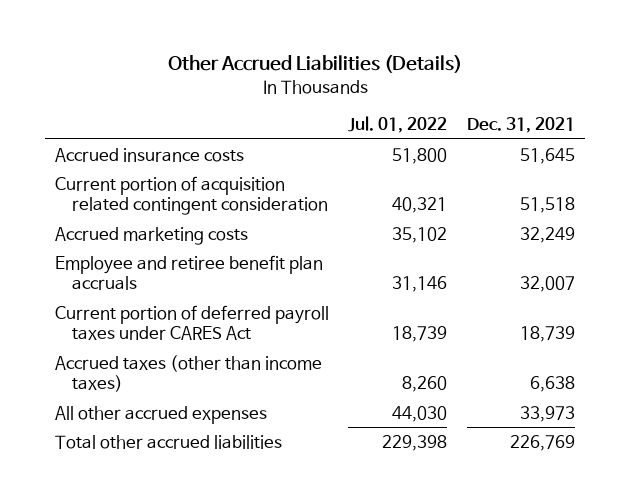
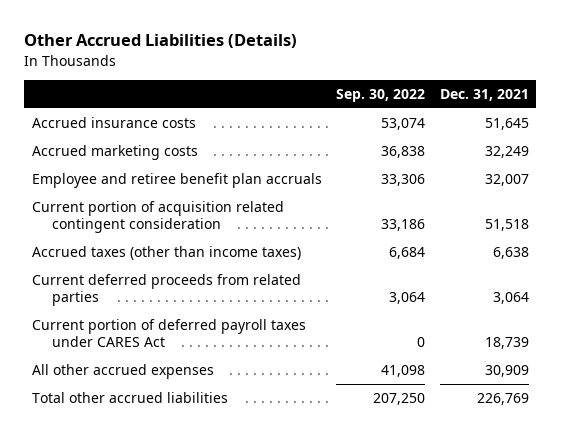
[348,115,448,133] Jul. 01, 2022 -> none
none -> [336,88,426,102] Sep. 30, 2022
[54,175,329,215] Current portion of acquisition related contingent consideration -> [31,201,284,234] Current portion of acquisition related contingent consideration
none -> [31,274,301,307] Current deferred proceeds from related parties
[54,304,329,340] Current portion of deferred payroll taxes under CARES Act -> [31,319,306,348] Current portion of deferred payroll taxes under CARES Act
[519,405,575,422] 33,973 -> [485,365,530,378] 30,909

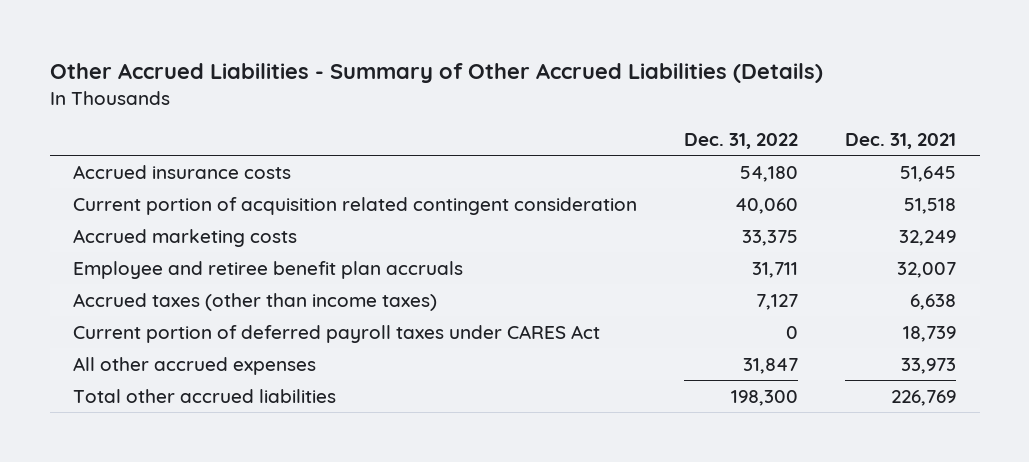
[24,34,298,49] Other Accrued Liabilities (Details) -> [49,63,823,84] Other Accrued Liabilities - Summary of Other Accrued Liabilities (Details)
[336,88,426,102] Sep. 30, 2022 -> none
none -> [684,133,799,150] Dec. 31, 2022
[31,201,284,234] Current portion of acquisition related contingent consideration -> [73,196,638,215] Current portion of acquisition related contingent consideration
[31,274,301,307] Current deferred proceeds from related parties -> none
[485,365,530,378] 30,909 -> [901,357,957,374] 33,973

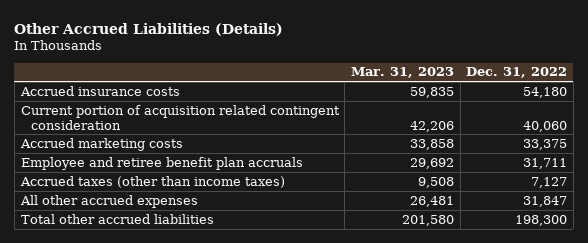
[49,63,823,84] Other Accrued Liabilities - Summary of Other Accrued Liabilities (Details) -> [14,22,284,36] Other Accrued Liabilities (Details)
[845,133,957,150] Dec. 31, 2021 -> none
none -> [350,67,454,79] Mar. 31, 2023
[73,324,601,343] Current portion of deferred payroll taxes under CARES Act -> none

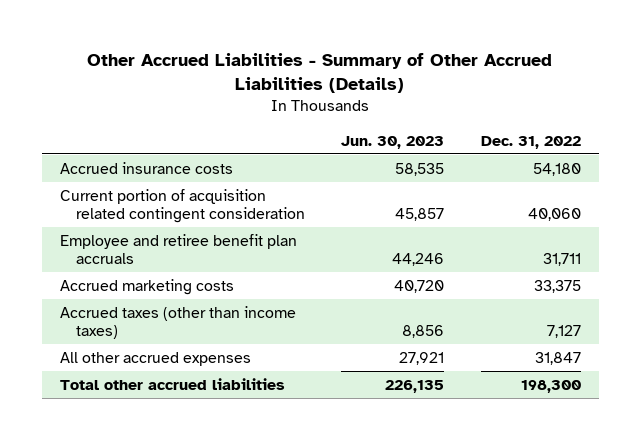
[14,22,284,36] Other Accrued Liabilities (Details) -> [87,52,553,94] Other Accrued Liabilities - Summary of Other Accrued Liabilities (Details)
[350,67,454,79] Mar. 31, 2023 -> none
none -> [341,135,445,149] Jun. 30, 2023
[19,137,183,151] Accrued marketing costs -> [59,278,234,295] Accrued marketing costs

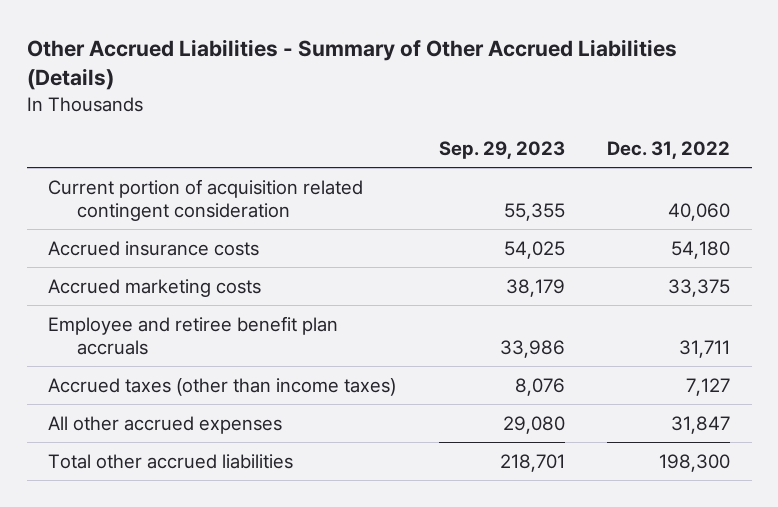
[341,135,445,149] Jun. 30, 2023 -> none
none -> [438,141,565,160] Sep. 29, 2023
[59,161,233,174] Accrued insurance costs -> [47,240,259,256] Accrued insurance costs
[59,233,297,265] Employee and retiree benefit plan accruals -> [47,315,338,356] Employee and retiree benefit plan accruals

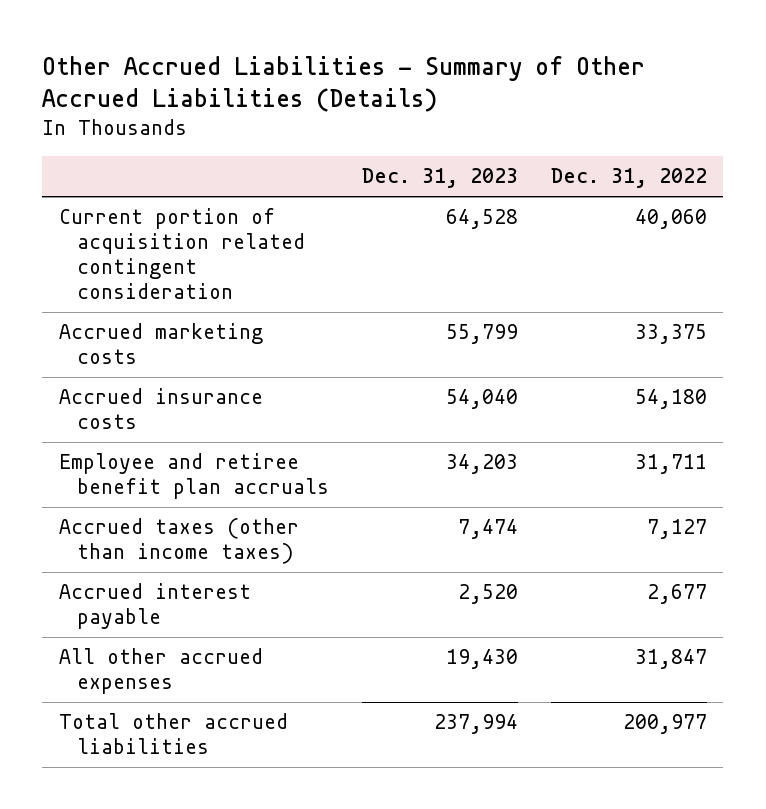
[438,141,565,160] Sep. 29, 2023 -> none
none -> [361,168,518,189] Dec. 31, 2023
[47,240,259,256] Accrued insurance costs -> [58,388,263,430] Accrued insurance costs
none -> [58,583,251,630] Accrued interest payable
[659,453,731,472] 198,300 -> [622,714,707,735] 200,977

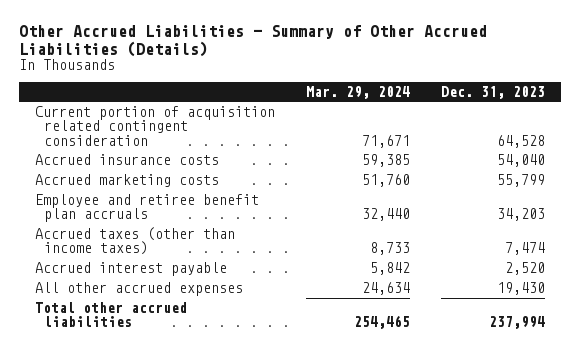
[550,168,707,189] Dec. 31, 2022 -> none
none -> [306,85,411,99] Mar. 29, 2024
[58,323,263,365] Accrued marketing costs -> [34,174,219,188] Accrued marketing costs

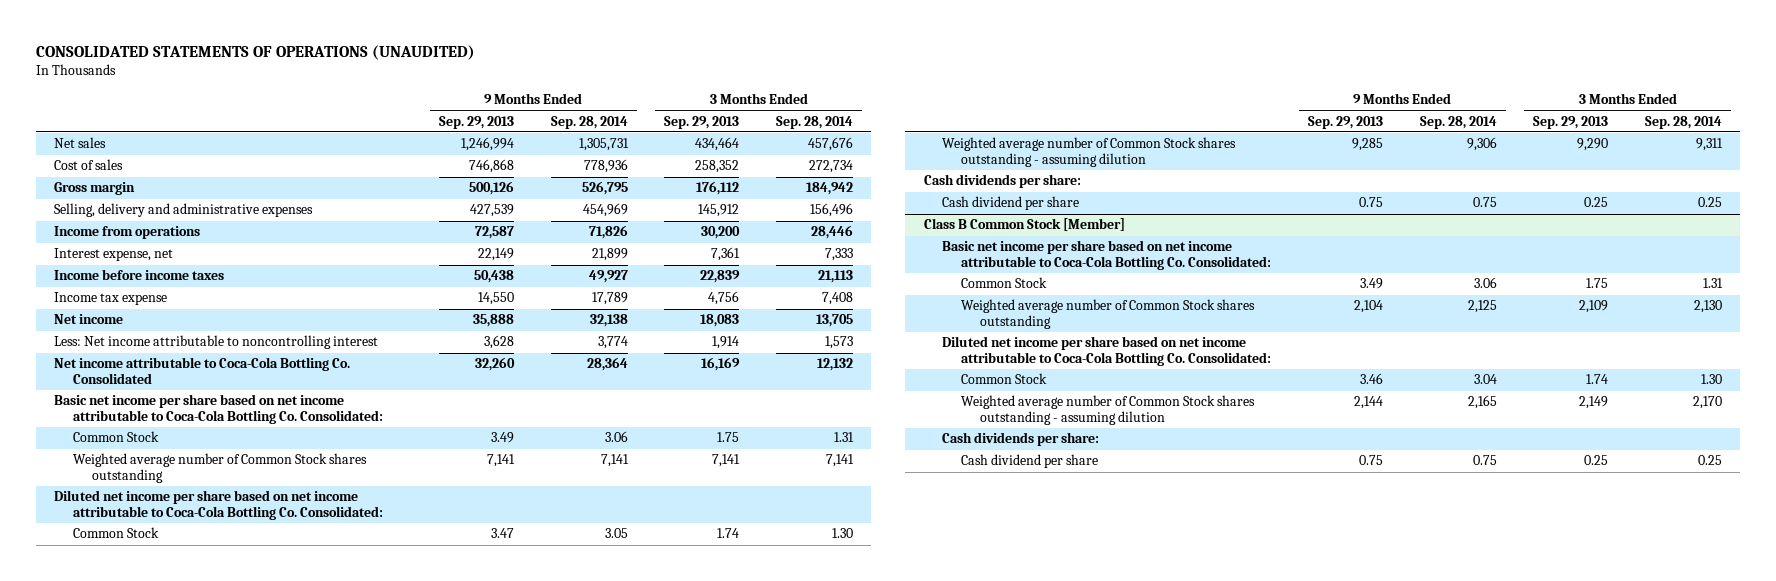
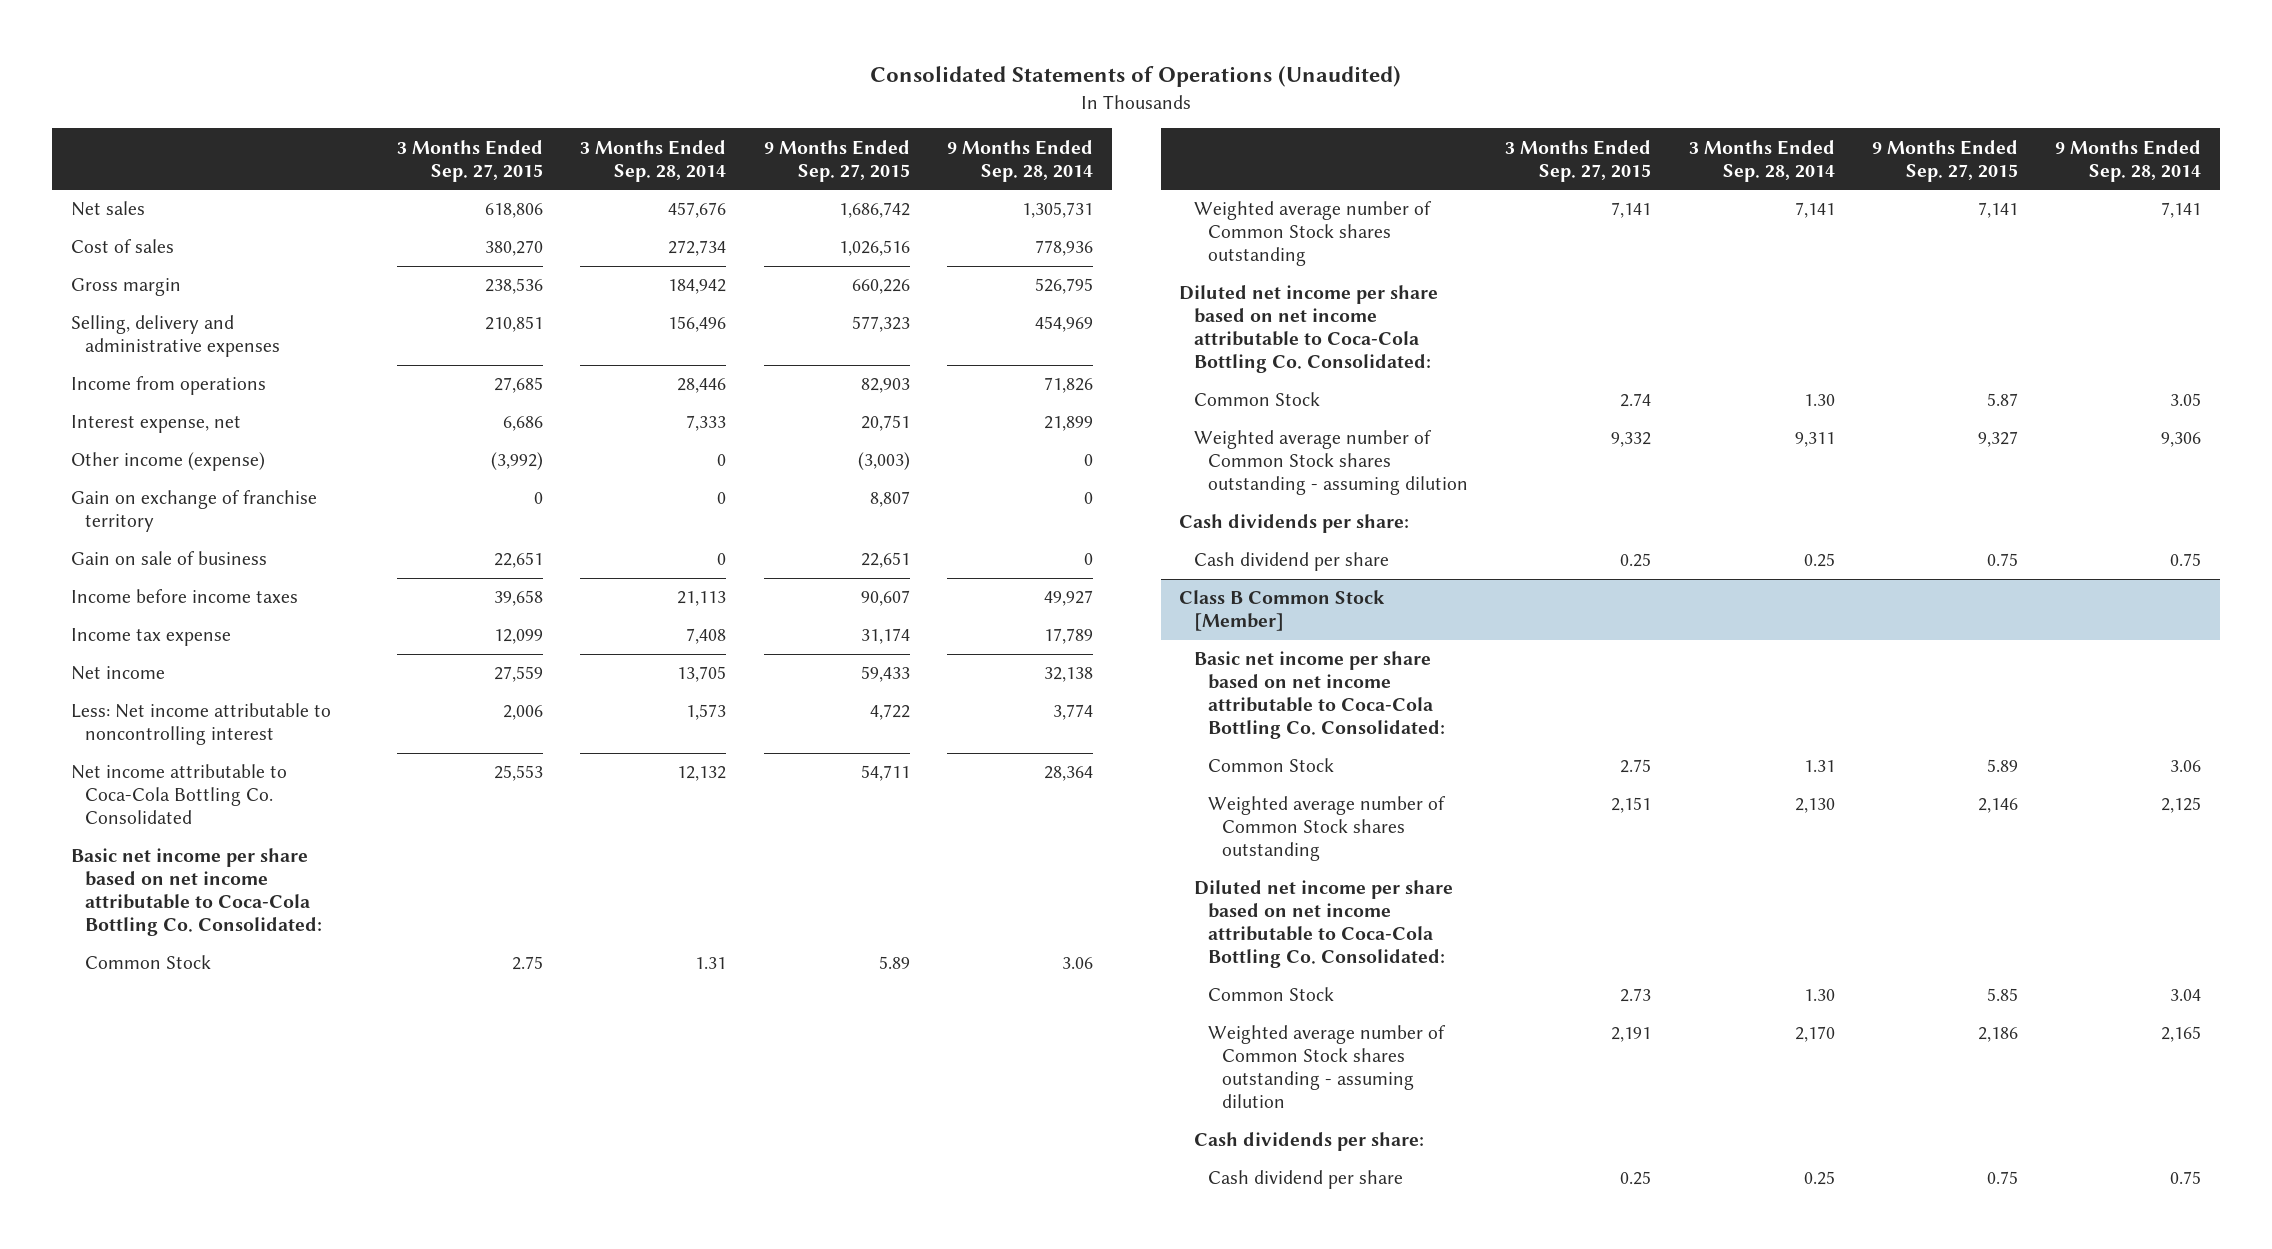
[35,45,475,61] CONSOLIDATED STATEMENTS OF OPERATIONS (UNAUDITED) -> [870,66,1402,88] Consolidated Statements of Operations (Unaudited)
[438,115,514,129] Sep. 29, 2013 -> none
[664,115,740,129] Sep. 29, 2013 -> none
none -> [396,139,543,182] 3 Months Ended Sep. 27, 2015
none -> [763,139,910,182] 9 Months Ended Sep. 27, 2015
none -> [70,452,265,472] Other income (expense)
none -> [70,490,317,533] Gain on exchange of franchise territory
none -> [70,551,267,566] Gain on sale of business

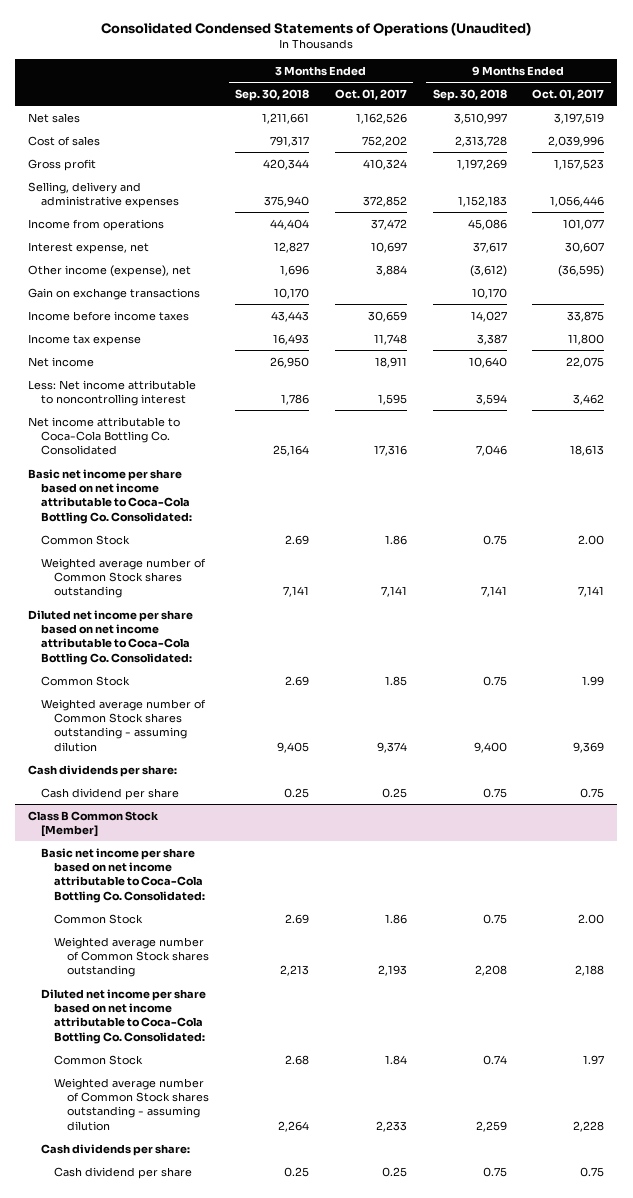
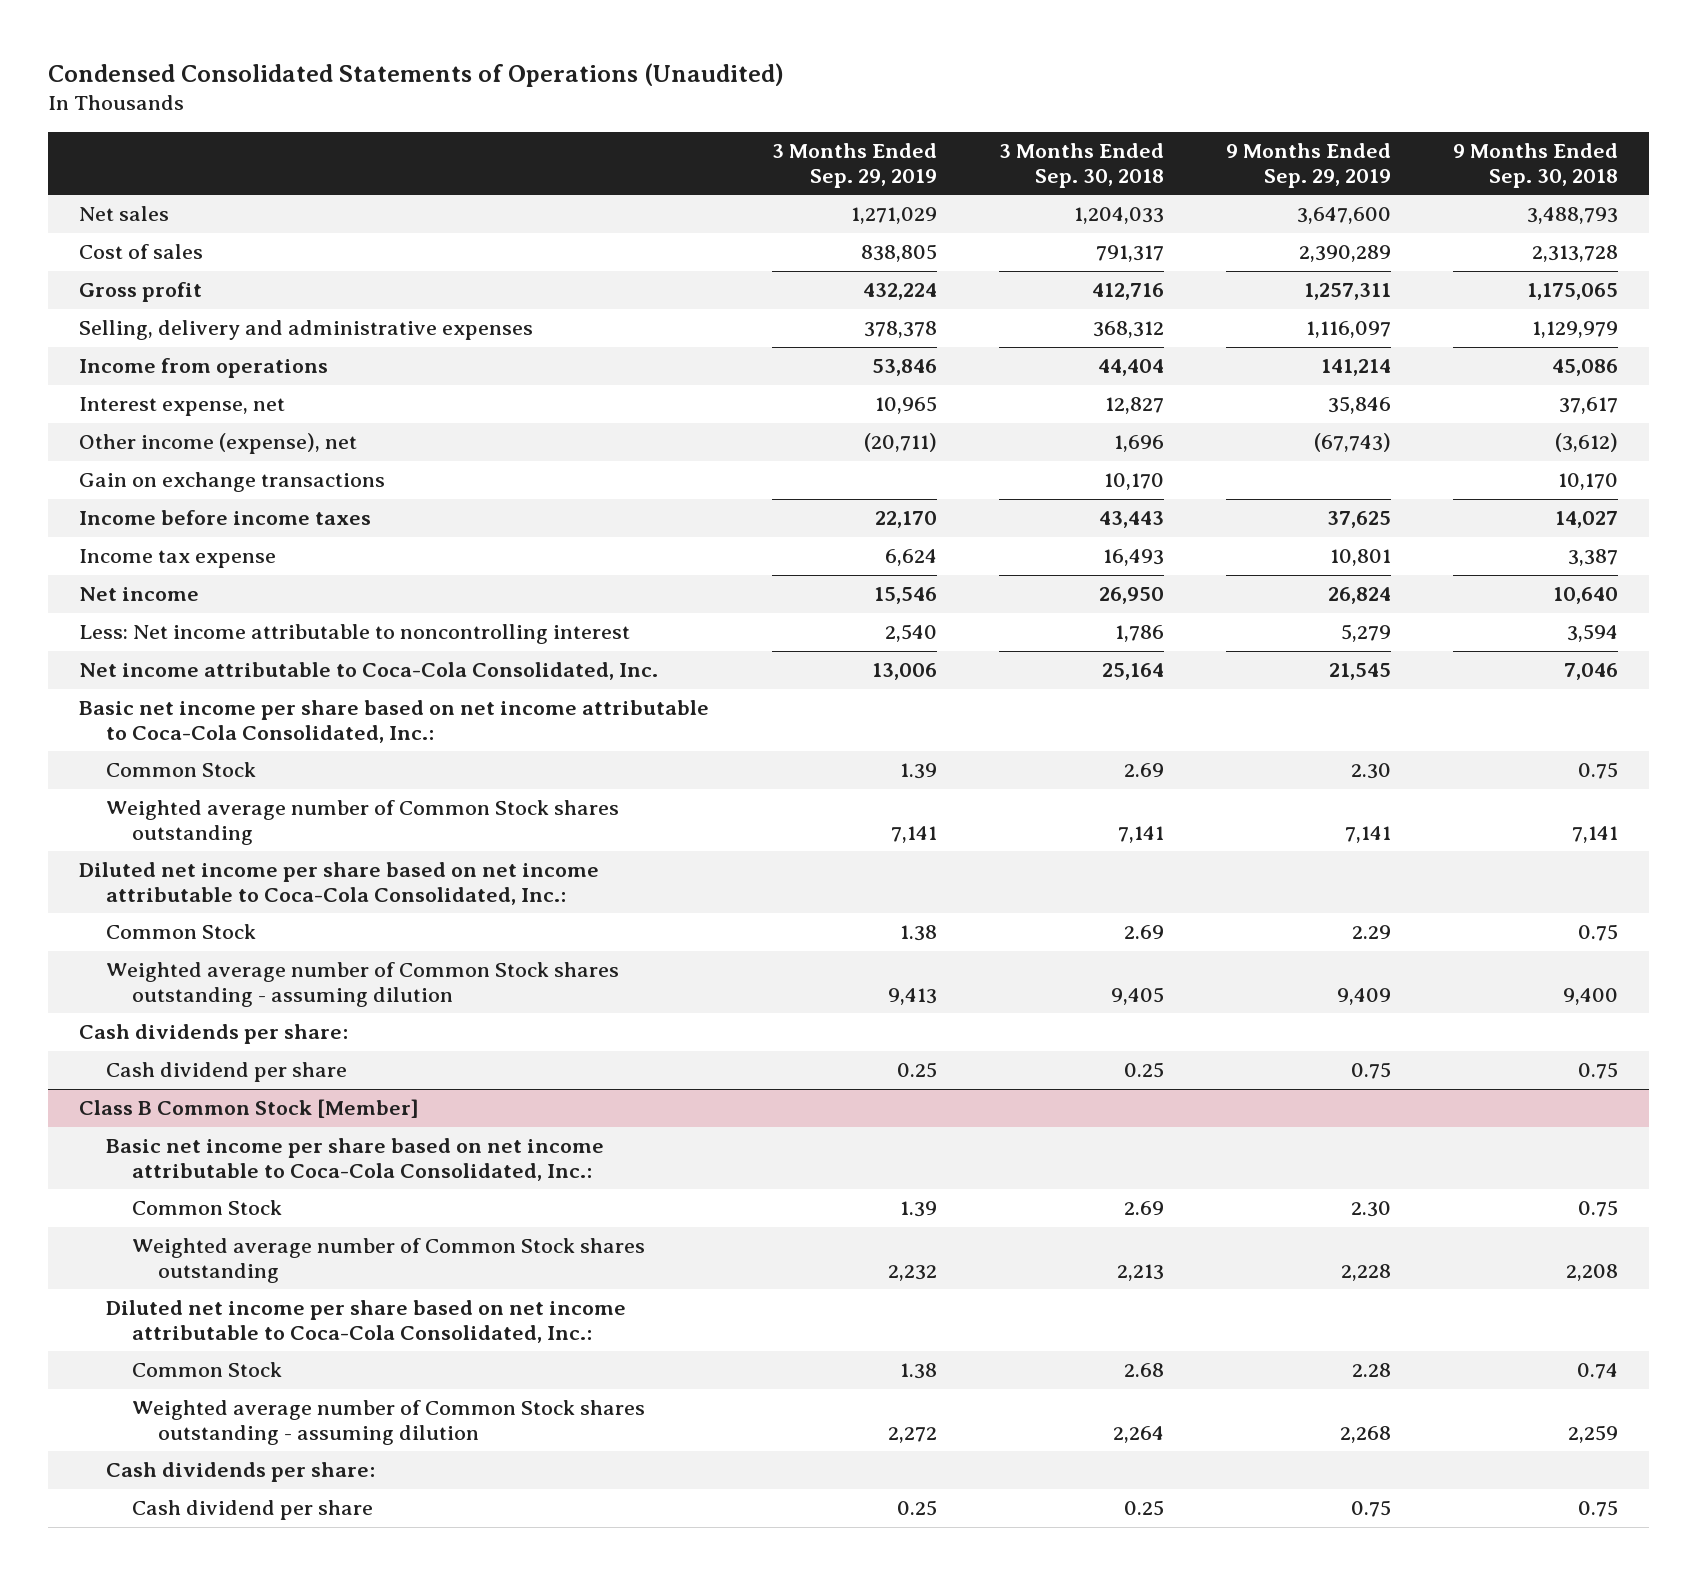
[101,21,532,36] Consolidated Condensed Statements of Operations (Unaudited) -> [48,62,785,87] Condensed Consolidated Statements of Operations (Unaudited)
[334,88,407,100] Oct. 01, 2017 -> none
[532,88,605,100] Oct. 01, 2017 -> none
none -> [771,143,937,188] 3 Months Ended Sep. 29, 2019
none -> [1225,143,1391,188] 9 Months Ended Sep. 29, 2019
[262,112,310,124] 1,211,661 -> [1073,207,1164,225] 1,204,033
[453,112,507,124] 3,510,997 -> [1526,207,1618,225] 3,488,793
[263,158,310,170] 420,344 -> [1091,283,1164,301] 412,716
[456,158,507,170] 1,197,269 -> [1526,283,1618,301] 1,175,065
[264,195,310,207] 375,940 -> [1092,321,1164,339] 368,312
[457,195,507,207] 1,152,183 -> [1531,321,1618,339] 1,129,979
[28,416,181,456] Net income attributable to Coca-Cola Bottling Co. Consolidated -> [79,662,659,681] Net income attributable to Coca-Cola Consolidated, Inc.
[28,468,193,524] Basic net income per share based on net income attributable to Coca-Cola Bottling Co. Consolidated: -> [79,700,710,743] Basic net income per share based on net income attributable to Coca-Cola Consolidated, Inc.:
[28,609,194,665] Diluted net income per share based on net income attributable to Coca-Cola Bottling Co. Consolidated: -> [79,862,600,905] Diluted net income per share based on net income attributable to Coca-Cola Consolidated, Inc.:
[41,847,206,903] Basic net income per share based on net income attributable to Coca-Cola Bottling Co. Consolidated: -> [105,1138,604,1181] Basic net income per share based on net income attributable to Coca-Cola Consolidated, Inc.:
[41,988,207,1044] Diluted net income per share based on net income attributable to Coca-Cola Bottling Co. Consolidated: -> [105,1300,626,1343] Diluted net income per share based on net income attributable to Coca-Cola Consolidated, Inc.:

